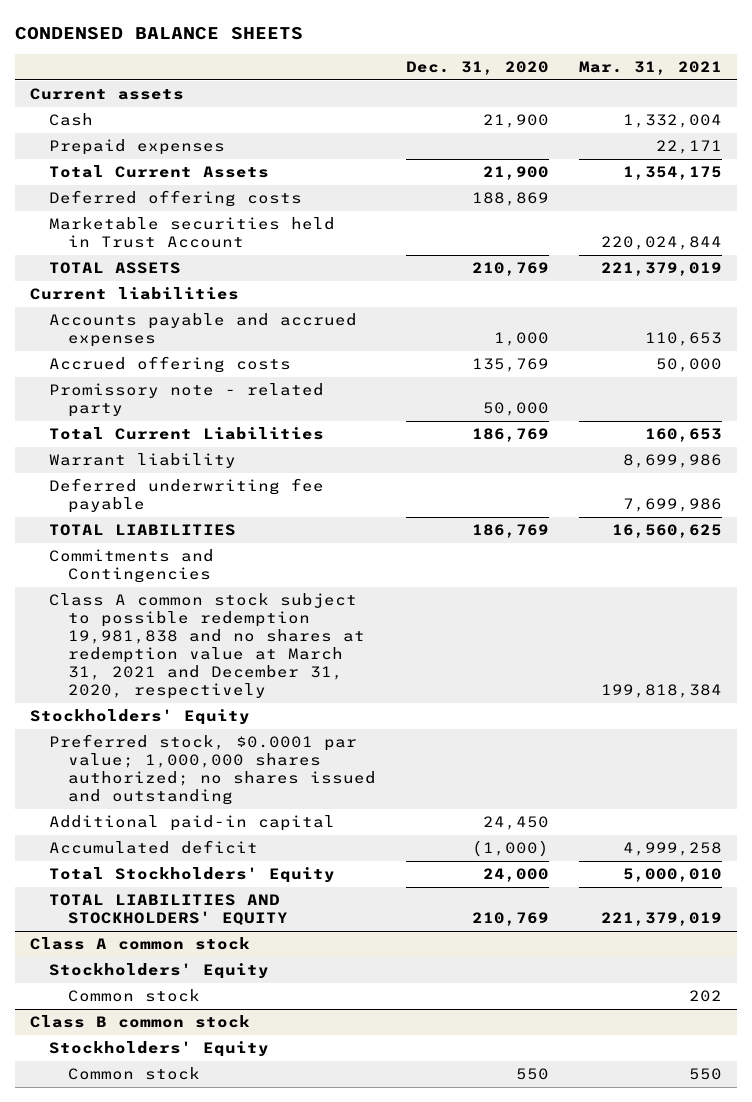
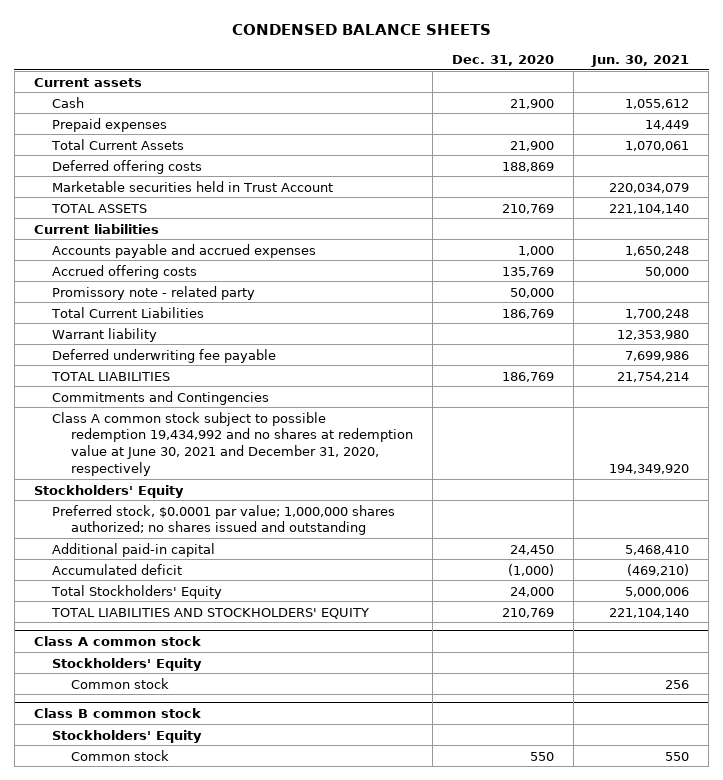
[578,60,722,75] Mar. 31, 2021 -> none
none -> [591,54,690,67] Jun. 30, 2021
[49,593,365,700] Class A common stock subject to possible redemption 19,981,838 and no shares at redemption value at March 31, 2021 and December 31, 2020, respectively -> [52,411,413,477] Class A common stock subject to possible redemption 19,434,992 and no shares at redemption value at June 30, 2021 and December 31, 2020, respectively

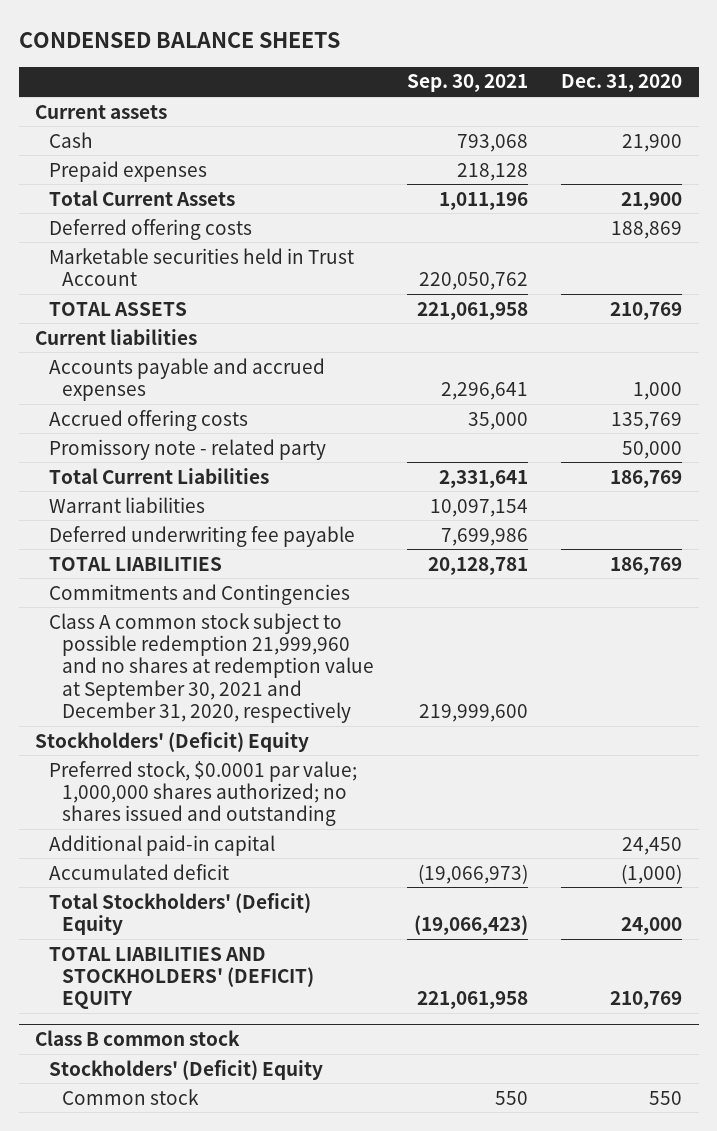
[591,54,690,67] Jun. 30, 2021 -> none
none -> [406,74,528,93] Sep. 30, 2021
[52,327,158,342] Warrant liability -> [48,496,205,513] Warrant liabilities
[52,411,413,477] Class A common stock subject to possible redemption 19,434,992 and no shares at redemption value at June 30, 2021 and December 31, 2020, respectively -> [48,612,374,724] Class A common stock subject to possible redemption 21,999,960 and no shares at redemption value at September 30, 2021 and December 31, 2020, respectively
[33,484,184,498] Stockholders' Equity -> [35,731,310,752] Stockholders' (Deficit) Equity
[33,635,201,646] Class A common stock -> none
[52,657,203,671] Stockholders' Equity -> none
[70,677,169,689] Common stock -> none
[51,584,223,599] Total Stockholders' Equity -> [48,892,311,935] Total Stockholders' (Deficit) Equity
[51,607,370,619] TOTAL LIABILITIES AND STOCKHOLDERS' EQUITY -> [48,946,314,1010] TOTAL LIABILITIES AND STOCKHOLDERS' (DEFICIT) EQUITY
[52,729,203,743] Stockholders' Equity -> [48,1059,323,1080] Stockholders' (Deficit) Equity

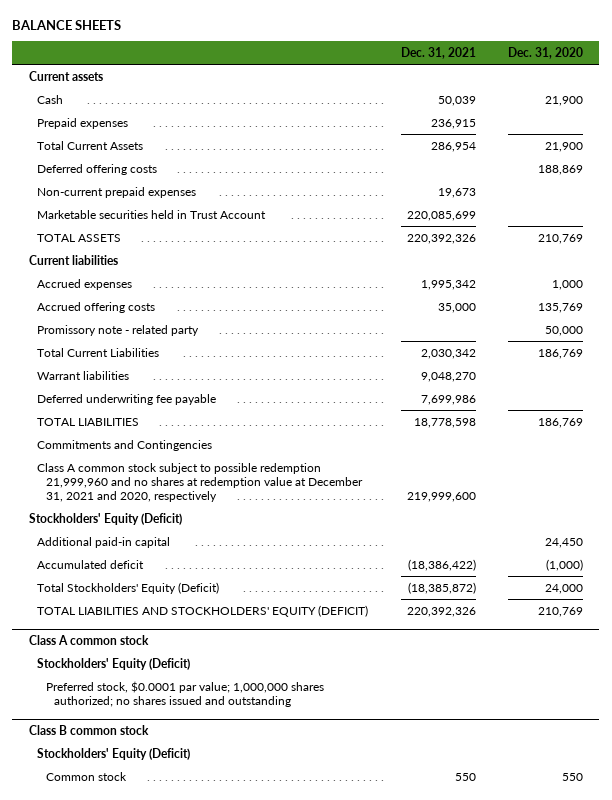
[18,31,340,48] CONDENSED BALANCE SHEETS -> [12,19,122,30] BALANCE SHEETS
[406,74,528,93] Sep. 30, 2021 -> none
none -> [400,47,476,60] Dec. 31, 2021
none -> [37,186,197,198] Non-current prepaid expenses
[48,357,325,401] Accounts payable and accrued expenses -> none
none -> [37,278,133,290] Accrued expenses
[48,760,357,827] Preferred stock, $0.0001 par value; 1,000,000 shares authorized; no shares issued and outstanding -> none
[48,612,374,724] Class A common stock subject to possible redemption 21,999,960 and no shares at redemption value at September 30, 2021 and December 31, 2020, respectively -> [37,462,363,502] Class A common stock subject to possible redemption 21,999,960 and no shares at redemption value at December 31, 2021 and 2020, respectively
[35,731,310,752] Stockholders' (Deficit) Equity -> [28,512,182,525] Stockholders' Equity (Deficit)
[48,892,311,935] Total Stockholders' (Deficit) Equity -> [37,581,220,594] Total Stockholders' Equity (Deficit)
[48,946,314,1010] TOTAL LIABILITIES AND STOCKHOLDERS' (DEFICIT) EQUITY -> [37,604,369,617] TOTAL LIABILITIES AND STOCKHOLDERS' EQUITY (DEFICIT)
none -> [28,634,149,645] Class A common stock
none -> [37,657,191,670] Stockholders' Equity (Deficit)
none -> [45,680,324,707] Preferred stock, $0.0001 par value; 1,000,000 shares authorized; no shares issued and outstanding
[48,1059,323,1080] Stockholders' (Deficit) Equity -> [37,747,191,760] Stockholders' Equity (Deficit)

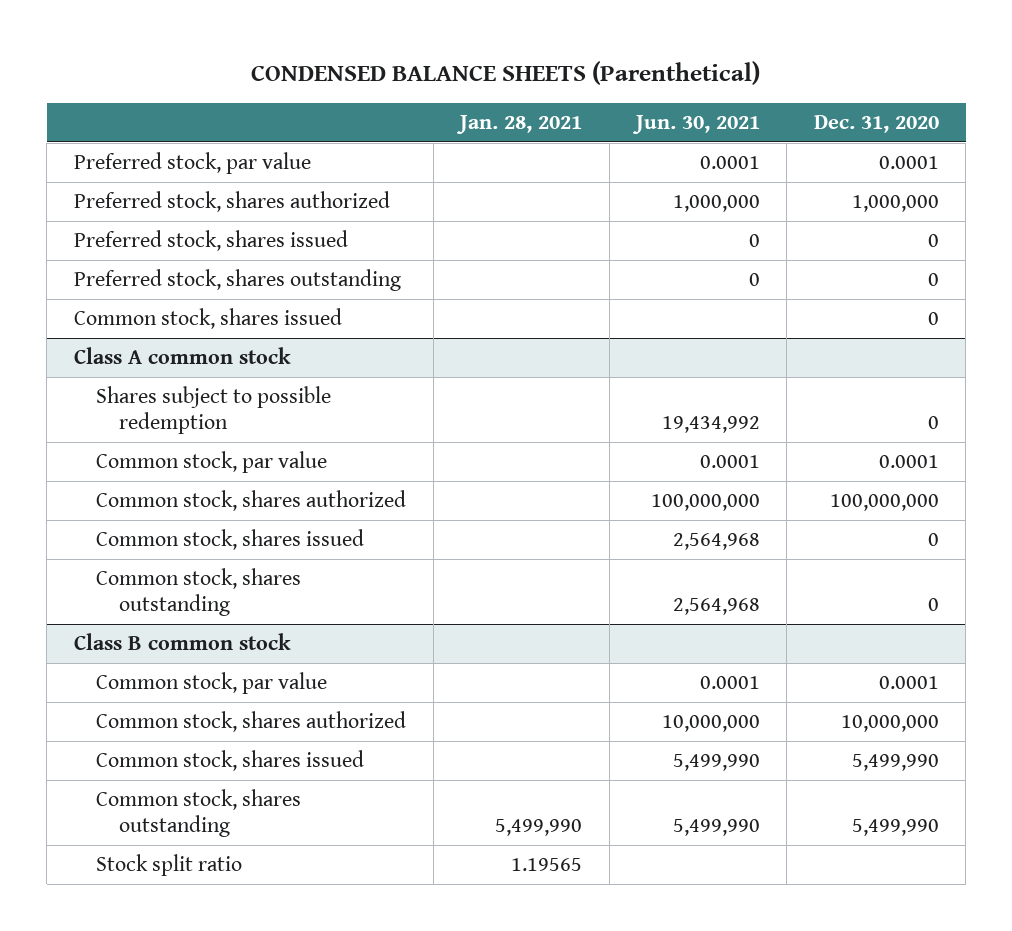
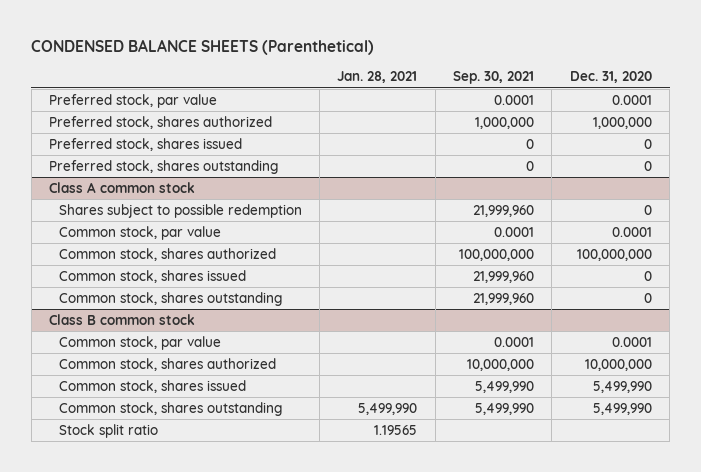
[631,114,760,134] Jun. 30, 2021 -> none
none -> [453,71,535,85] Sep. 30, 2021
[73,308,342,330] Common stock, shares issued -> none

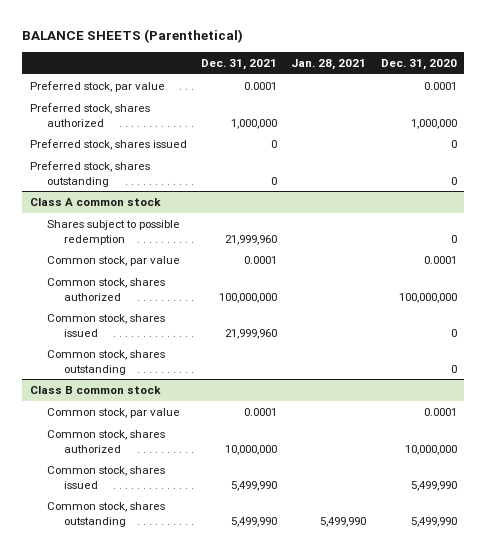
[31,38,375,55] CONDENSED BALANCE SHEETS (Parenthetical) -> [22,29,244,44] BALANCE SHEETS (Parenthetical)
[453,71,535,85] Sep. 30, 2021 -> none
none -> [201,59,278,71] Dec. 31, 2021
[58,423,158,438] Stock split ratio -> none

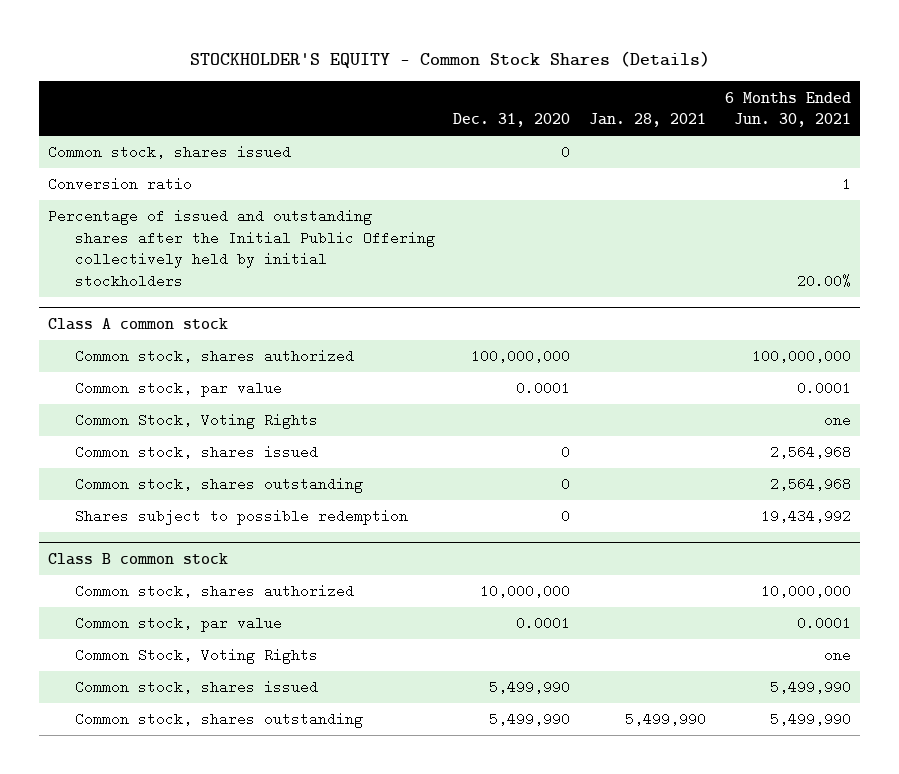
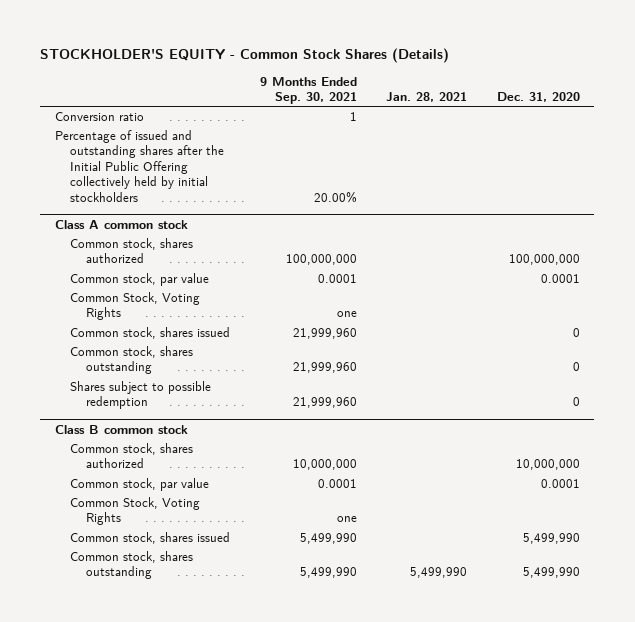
[724,91,851,128] 6 Months Ended Jun. 30, 2021 -> none
none -> [259,76,357,105] 9 Months Ended Sep. 30, 2021
[48,145,292,160] Common stock, shares issued -> none

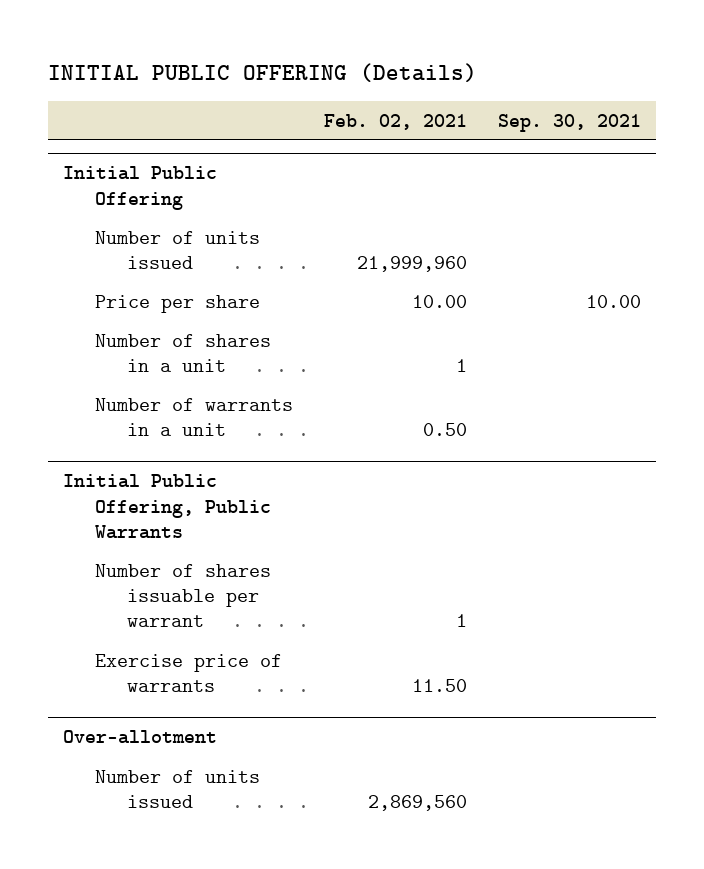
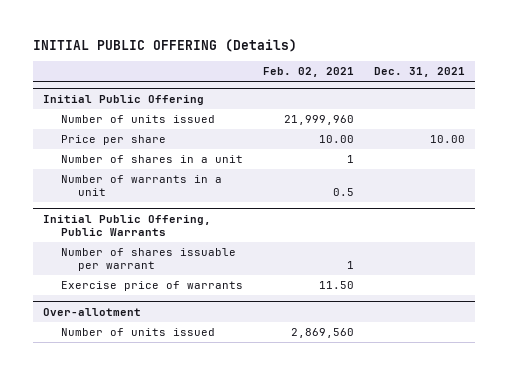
[497,113,641,132] Sep. 30, 2021 -> none
none -> [374,67,466,78] Dec. 31, 2021
[422,423,467,437] 0.50 -> [333,188,355,197] 0.5

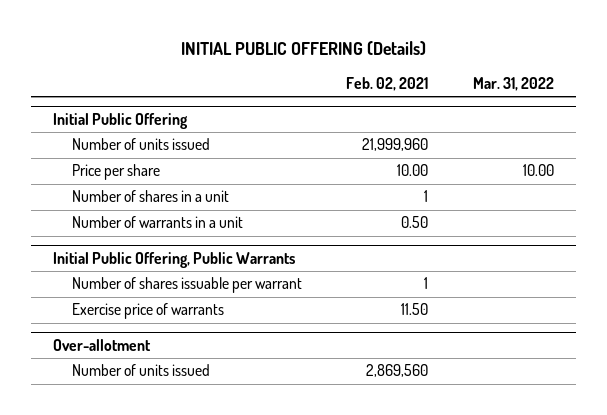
[374,67,466,78] Dec. 31, 2021 -> none
none -> [472,76,554,91] Mar. 31, 2022
[333,188,355,197] 0.5 -> [401,216,429,229] 0.50

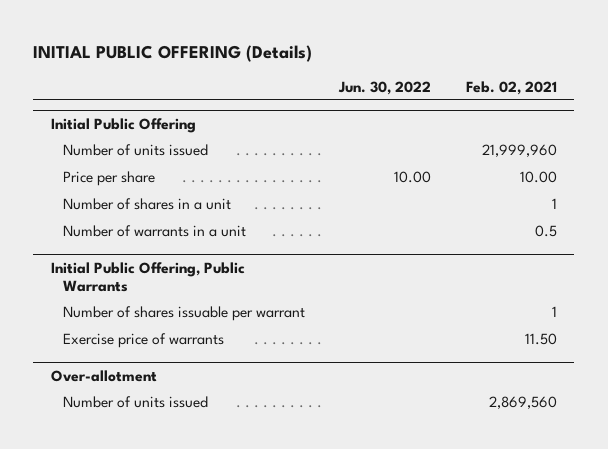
[472,76,554,91] Mar. 31, 2022 -> none
none -> [338,80,432,95] Jun. 30, 2022
[401,216,429,229] 0.50 -> [534,225,557,238] 0.5

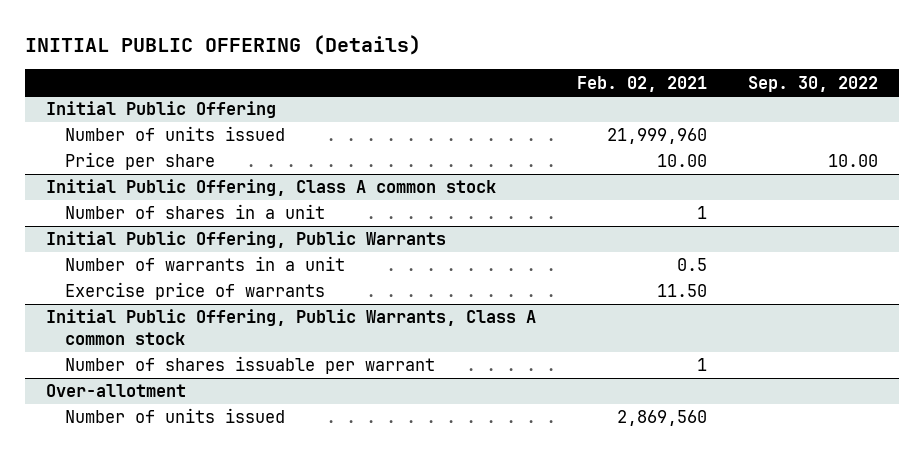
[338,80,432,95] Jun. 30, 2022 -> none
none -> [748,75,879,92] Sep. 30, 2022
none -> [45,179,496,197] Initial Public Offering, Class A common stock
[62,225,246,238] Number of warrants in a unit -> none
[62,306,305,322] Number of shares issuable per warrant -> none
none -> [65,256,346,272] Number of warrants in a unit
none -> [45,309,536,346] Initial Public Offering, Public Warrants, Class A common stock
none -> [65,356,436,375] Number of shares issuable per warrant

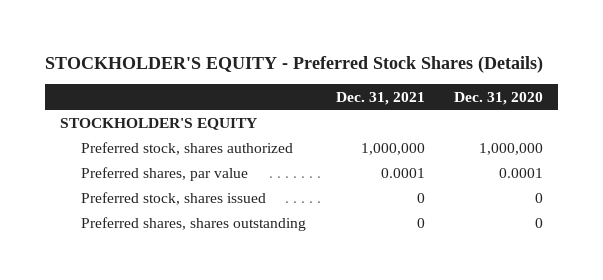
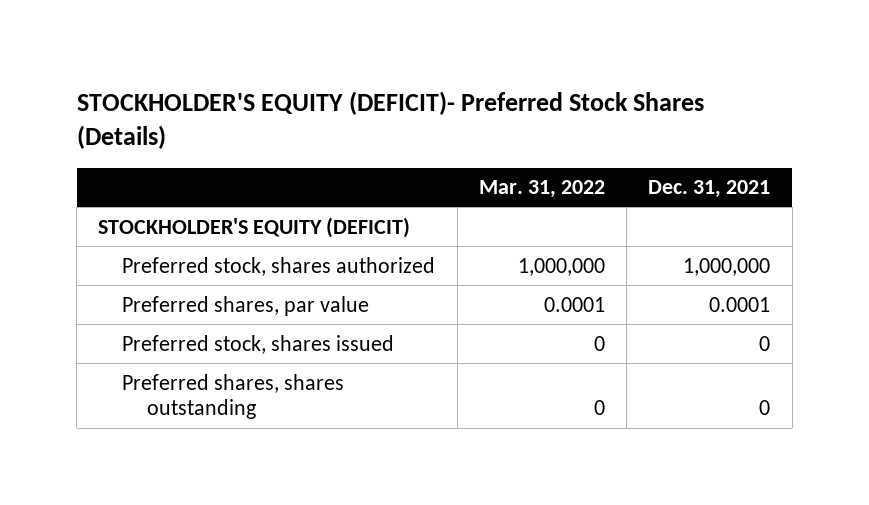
[44,55,543,73] STOCKHOLDER'S EQUITY - Preferred Stock Shares (Details) -> [76,90,704,150] STOCKHOLDER'S EQUITY (DEFICIT)- Preferred Stock Shares (Details)
[454,91,544,105] Dec. 31, 2020 -> none
none -> [478,180,605,199] Mar. 31, 2022
[59,117,257,130] STOCKHOLDER'S EQUITY -> [98,216,411,238] STOCKHOLDER'S EQUITY (DEFICIT)

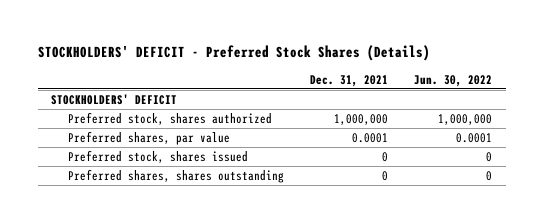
[76,90,704,150] STOCKHOLDER'S EQUITY (DEFICIT)- Preferred Stock Shares (Details) -> [37,45,430,62] STOCKHOLDERS' DEFICIT - Preferred Stock Shares (Details)
[478,180,605,199] Mar. 31, 2022 -> none
none -> [414,74,493,87] Jun. 30, 2022
[98,216,411,238] STOCKHOLDER'S EQUITY (DEFICIT) -> [50,93,177,105] STOCKHOLDERS' DEFICIT

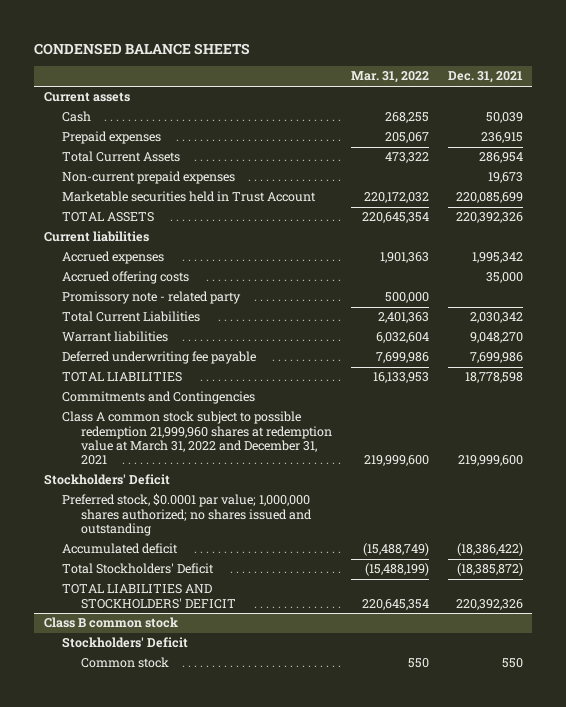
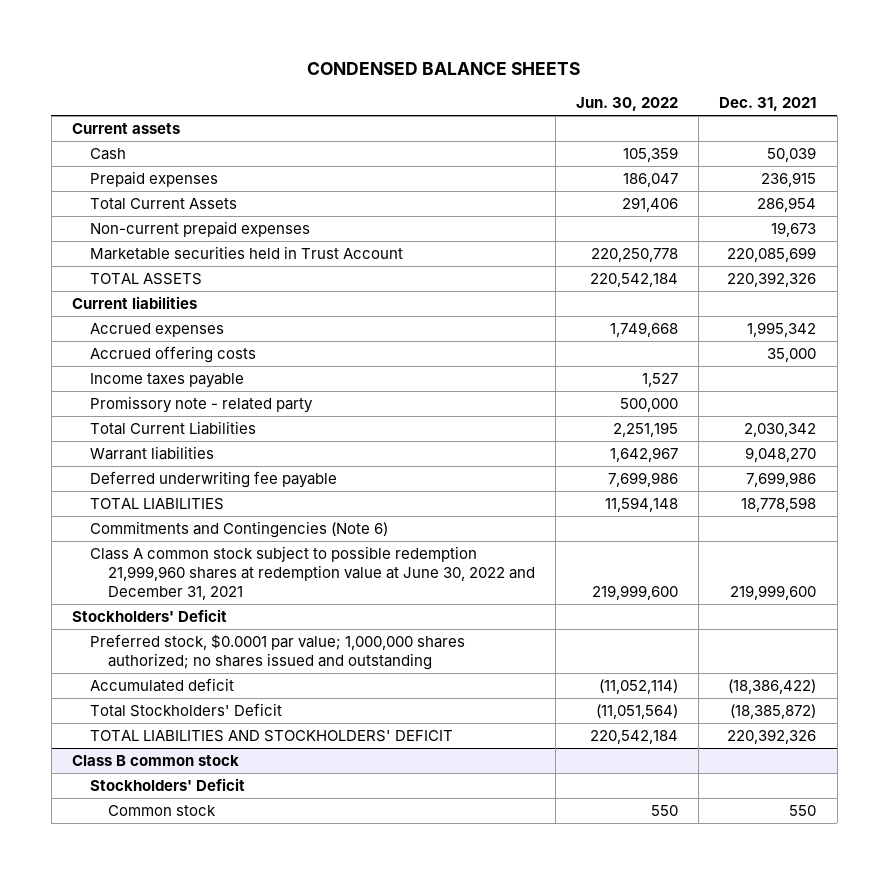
[350,71,429,84] Mar. 31, 2022 -> none
none -> [576,96,679,111] Jun. 30, 2022
none -> [89,373,244,389] Income taxes payable
[62,391,256,405] Commitments and Contingencies -> [89,521,388,539] Commitments and Contingencies (Note 6)
[62,411,332,466] Class A common stock subject to possible redemption 21,999,960 shares at redemption value at March 31, 2022 and December 31, 2021 -> [89,546,536,601] Class A common stock subject to possible redemption 21,999,960 shares at redemption value at June 30, 2022 and December 31, 2021

